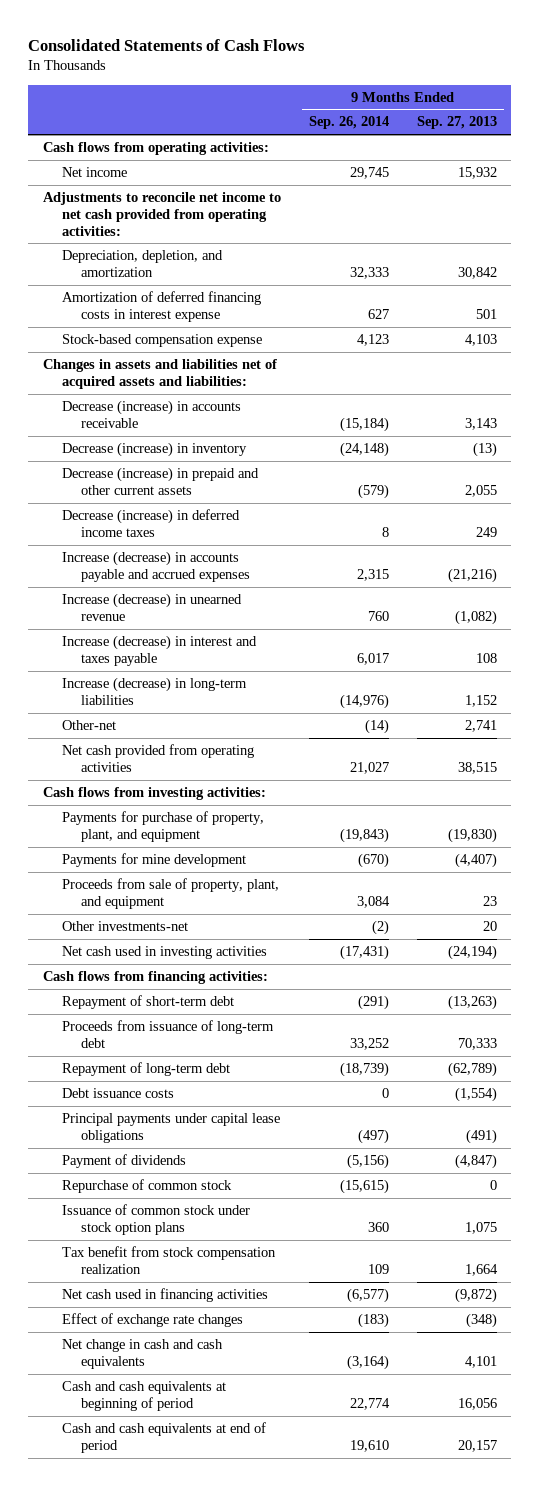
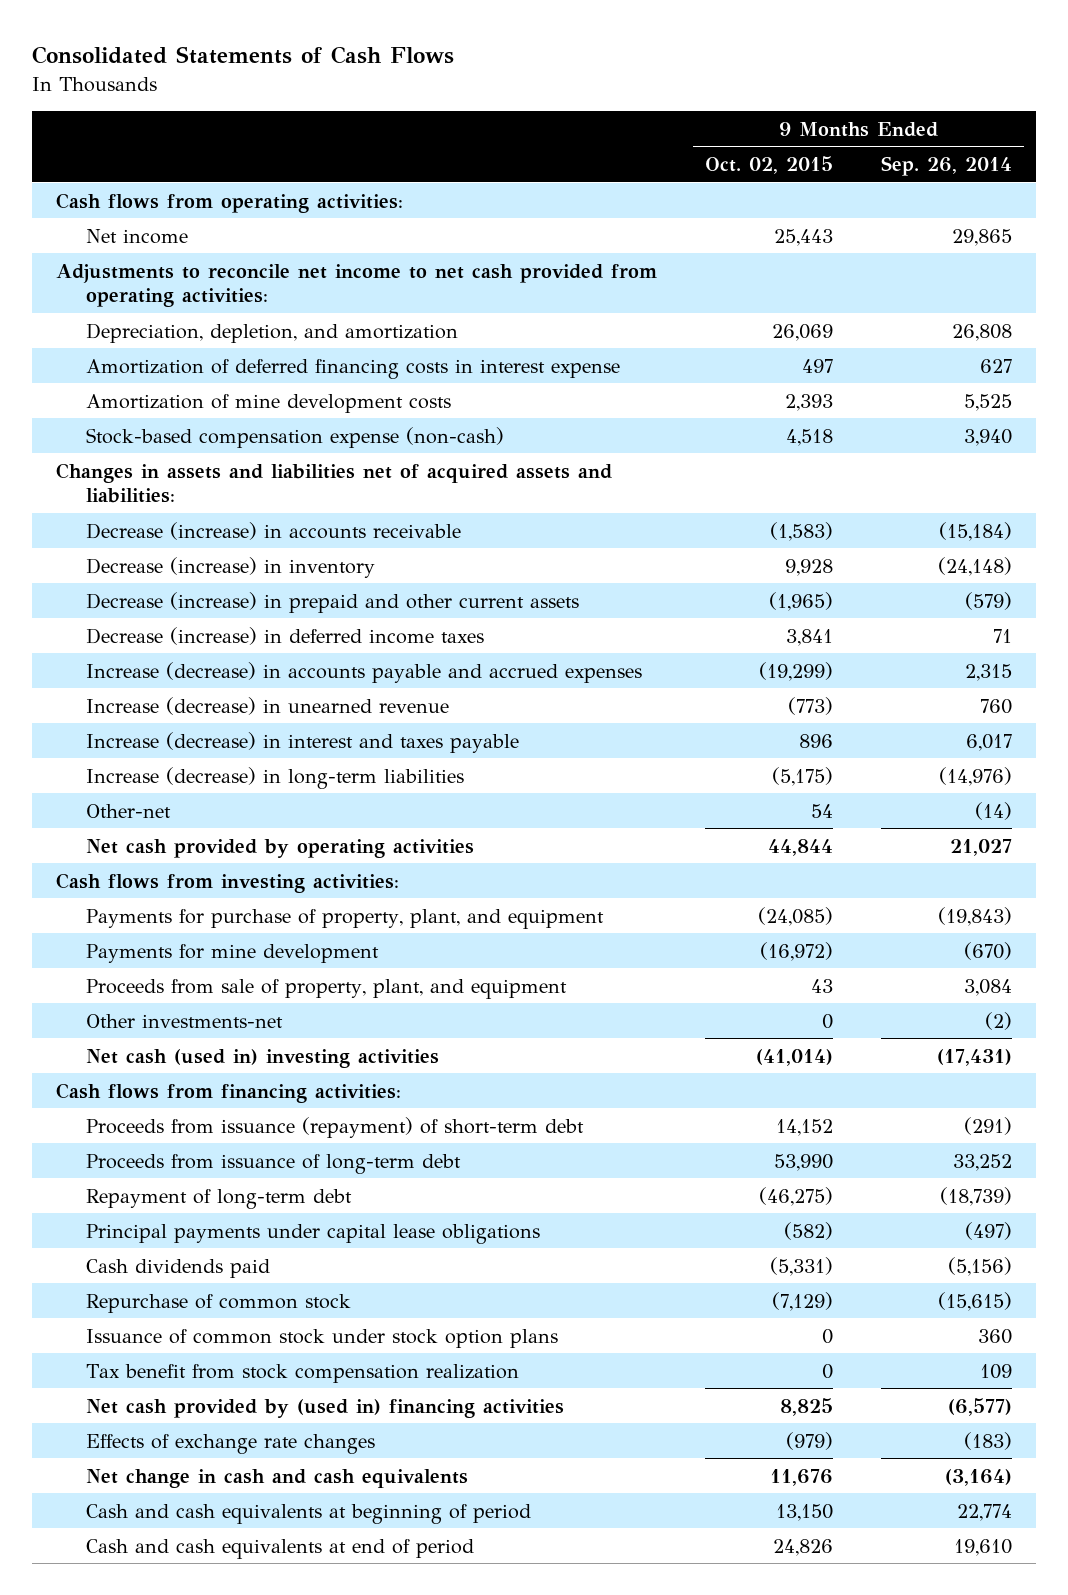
[417,116,498,130] Sep. 27, 2013 -> none
none -> [705,156,834,175] Oct. 02, 2015
[349,167,389,180] 29,745 -> [952,228,1013,246] 29,865
[349,266,389,279] 32,333 -> [952,323,1013,341] 26,808
none -> [85,393,451,413] Amortization of mine development costs
[61,334,262,348] Stock-based compensation expense -> [85,426,504,448] Stock-based compensation expense (non-cash)
[356,334,389,347] 4,123 -> [964,428,1013,446] 3,940
[381,526,389,537] 8 -> [993,628,1013,643] 71
[61,744,254,772] Net cash provided from operating activities -> [85,838,474,858] Net cash provided by operating activities
[61,946,267,960] Net cash used in investing activities -> [85,1048,439,1068] Net cash (used in) investing activities
[61,995,234,1010] Repayment of short-term debt -> [85,1116,584,1138] Proceeds from issuance (repayment) of short-term debt
[61,1088,174,1099] Debt issuance costs -> none
[61,1154,186,1169] Payment of dividends -> [85,1258,270,1278] Cash dividends paid
[61,1288,268,1303] Net cash used in financing activities -> [85,1398,564,1418] Net cash provided by (used in) financing activities
[61,1313,243,1328] Effect of exchange rate changes -> [85,1433,375,1454] Effects of exchange rate changes

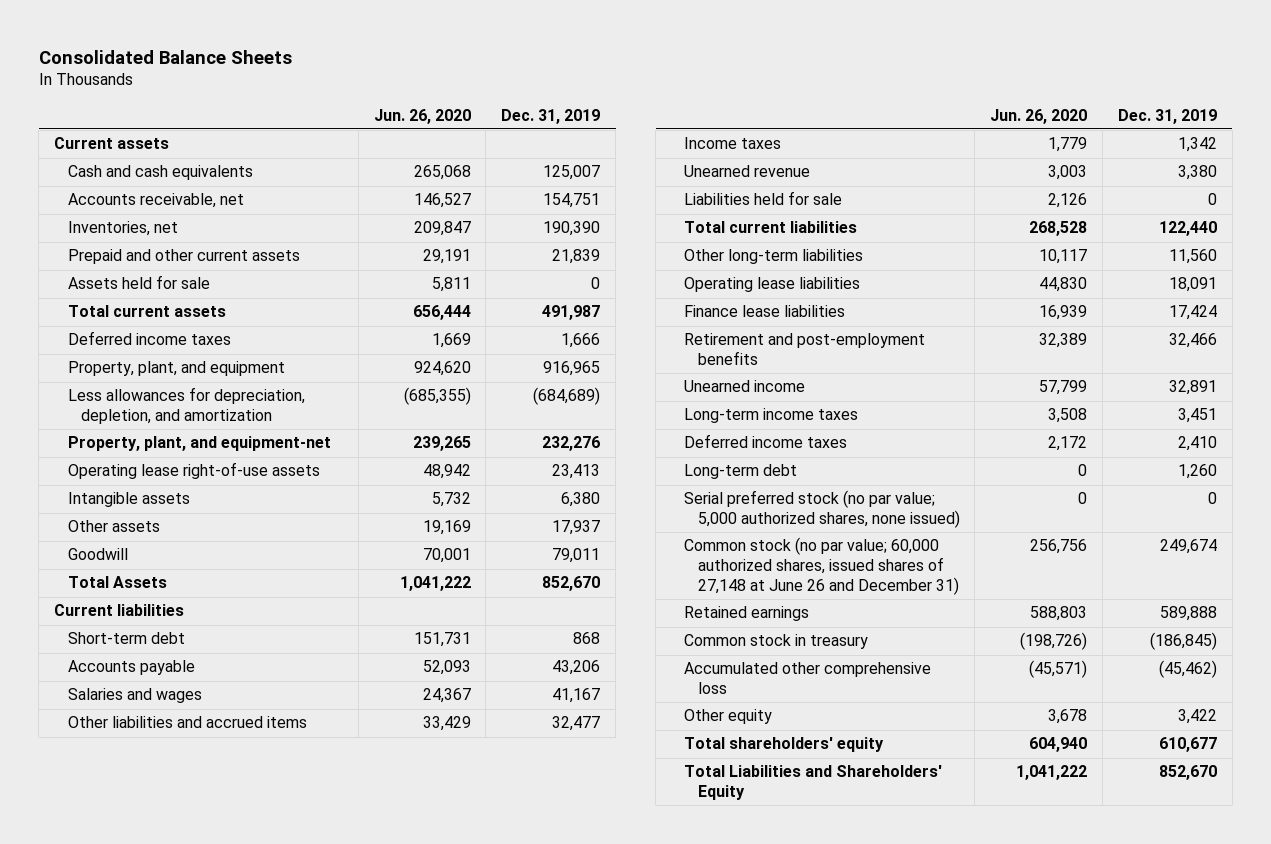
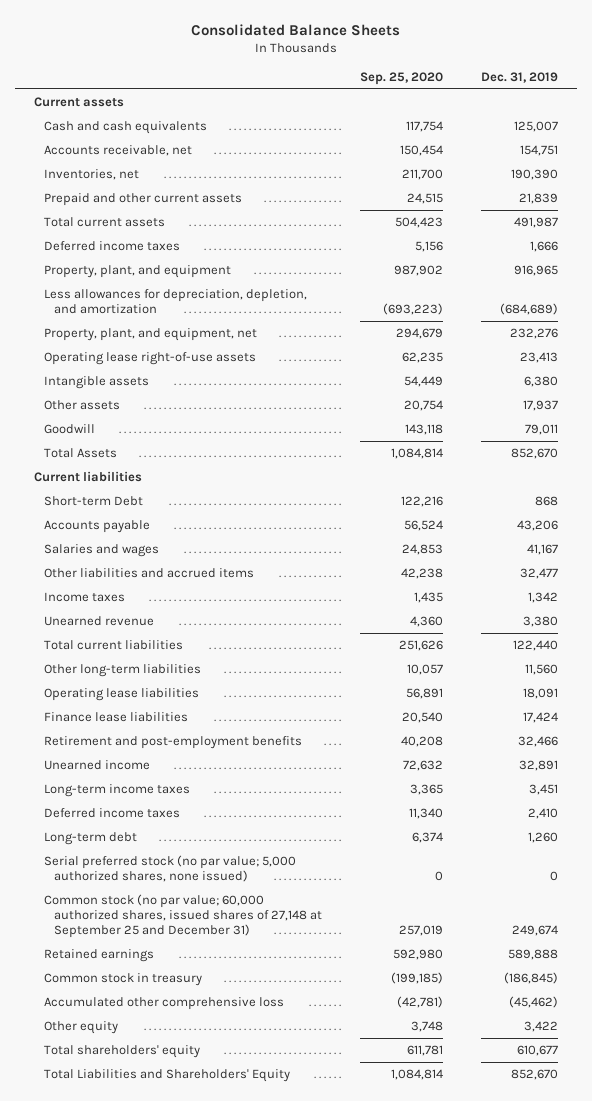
[373,108,471,124] Jun. 26, 2020 -> none
none -> [359,72,443,86] Sep. 25, 2020
[67,275,210,290] Assets held for sale -> none
[67,436,331,452] Property, plant, and equipment-net -> [43,328,257,342] Property, plant, and equipment, net
[67,632,185,645] Short-term debt -> [43,496,143,507] Short-term Debt
[684,191,843,206] Liabilities held for sale -> none
[684,537,959,595] Common stock (no par value; 60,000 authorized shares, issued shares of 27,148 at June 26 and December 31) -> [43,894,322,938] Common stock (no par value; 60,000 authorized shares, issued shares of 27,148 at September 25 and December 31)

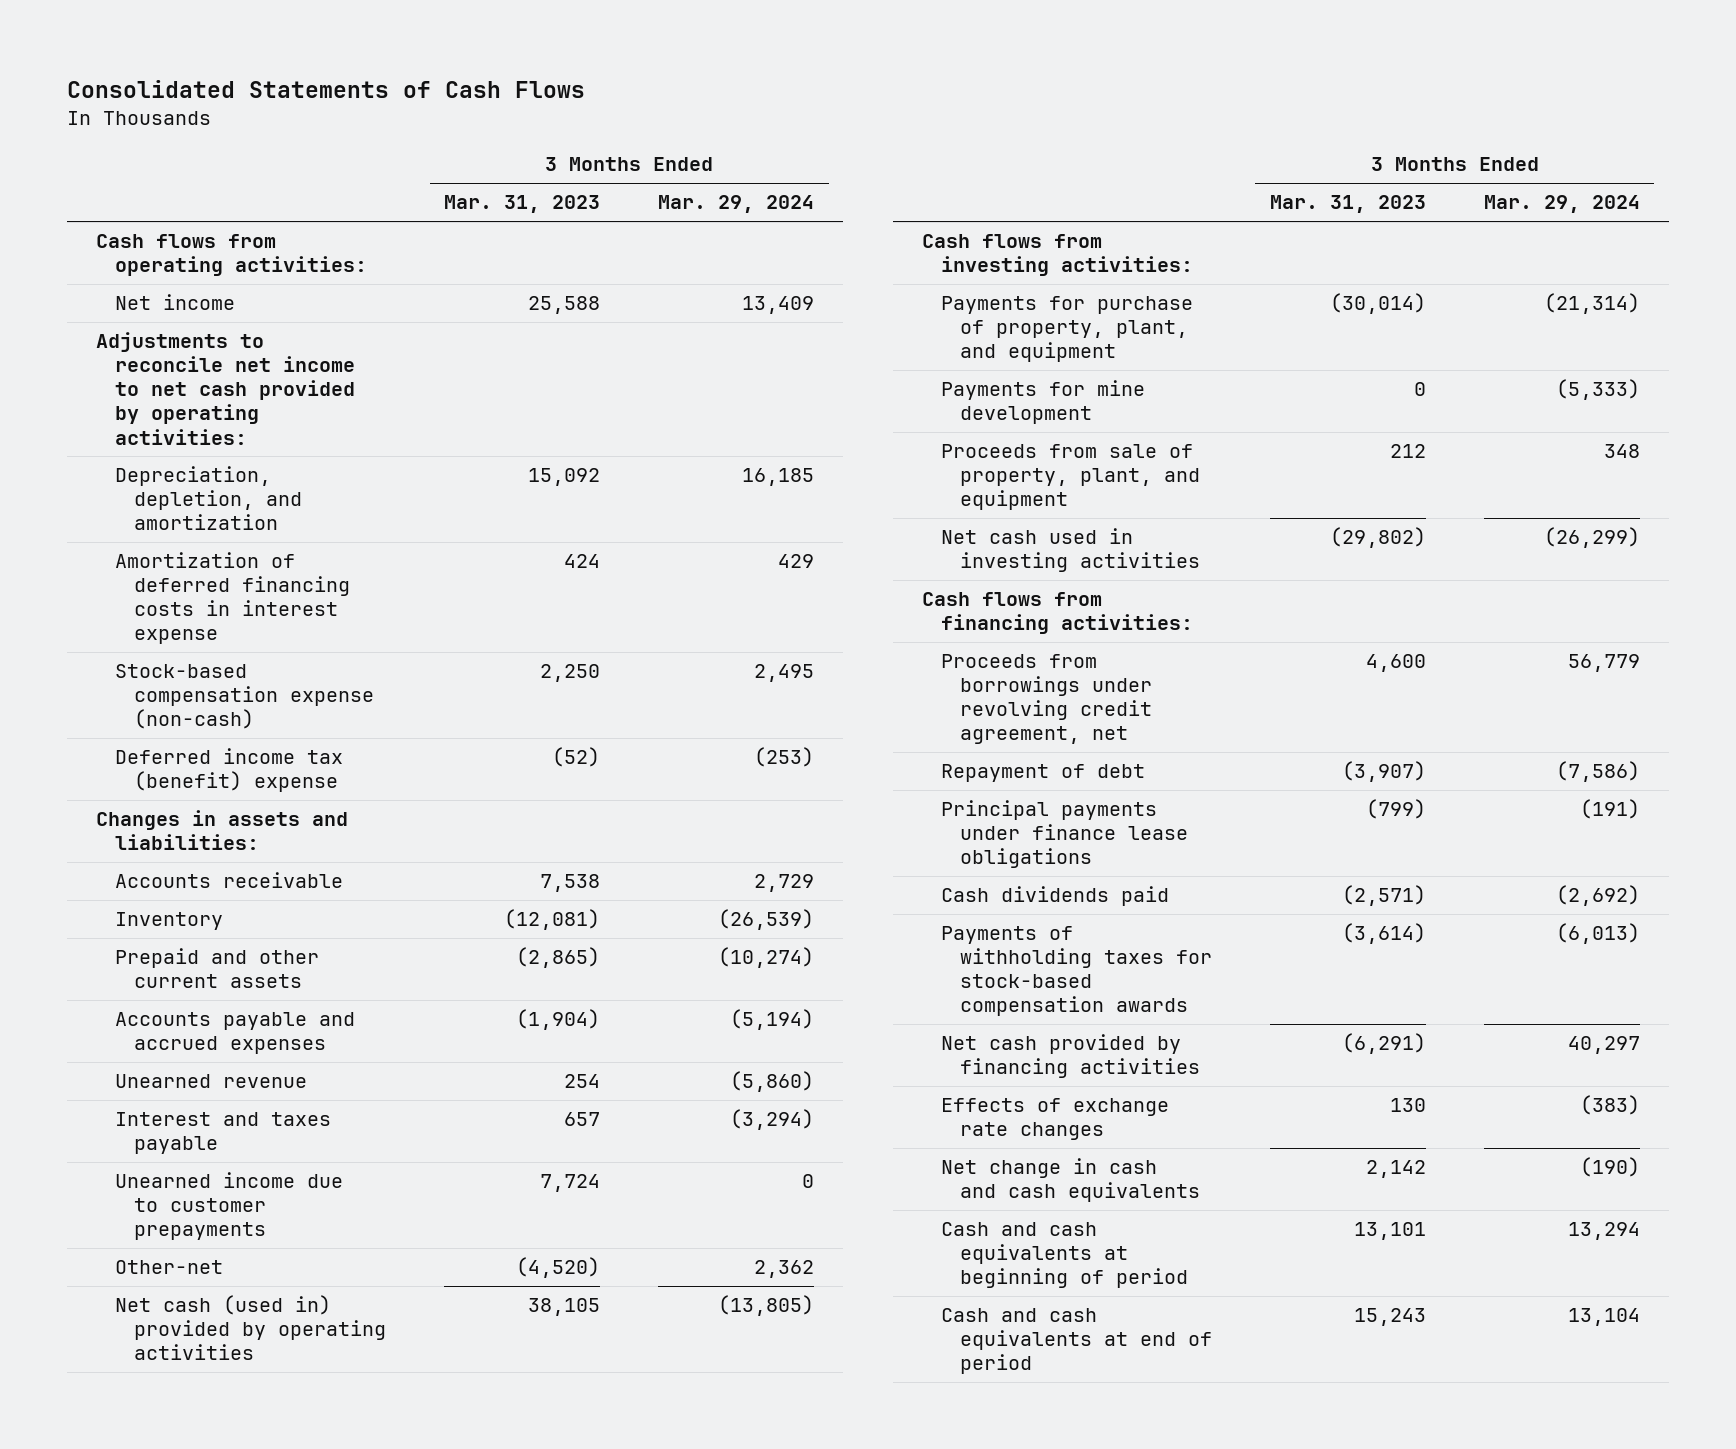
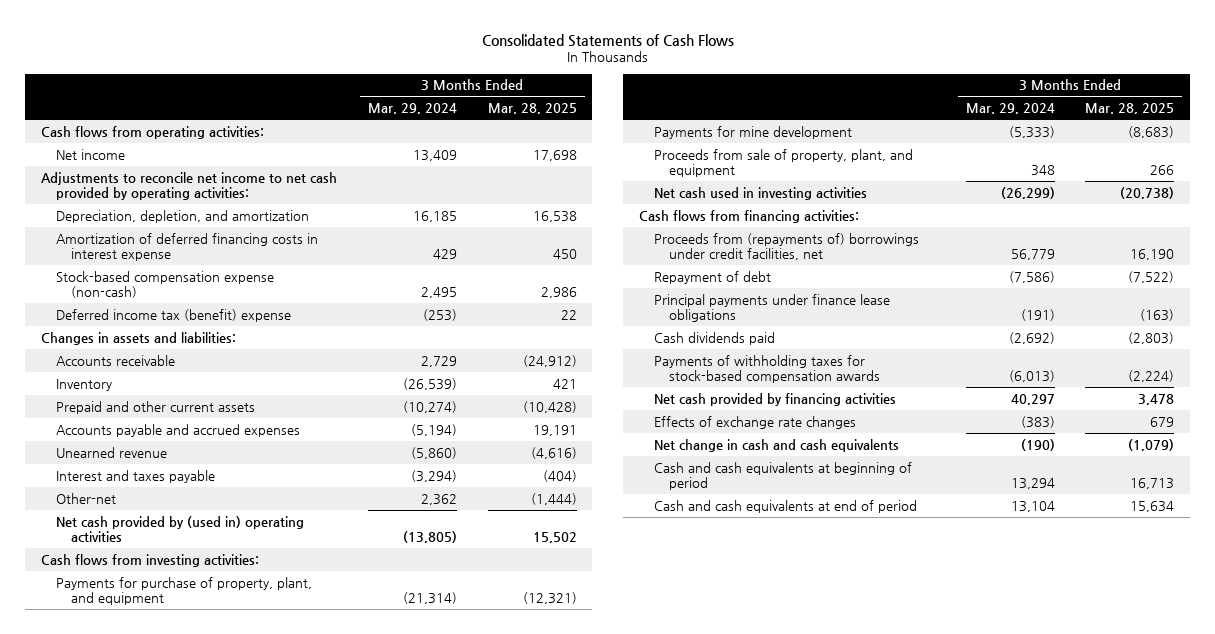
[444,195,601,214] Mar. 31, 2023 -> none
none -> [487,103,577,115] Mar. 28, 2025
[115,1172,344,1241] Unearned income due to customer prepayments -> none
[115,1295,387,1361] Net cash (used in) provided by operating activities -> [56,515,305,542] Net cash provided by (used in) operating activities
[940,654,1152,745] Proceeds from borrowings under revolving credit agreement, net -> [653,232,919,260] Proceeds from (repayments of) borrowings under credit facilities, net

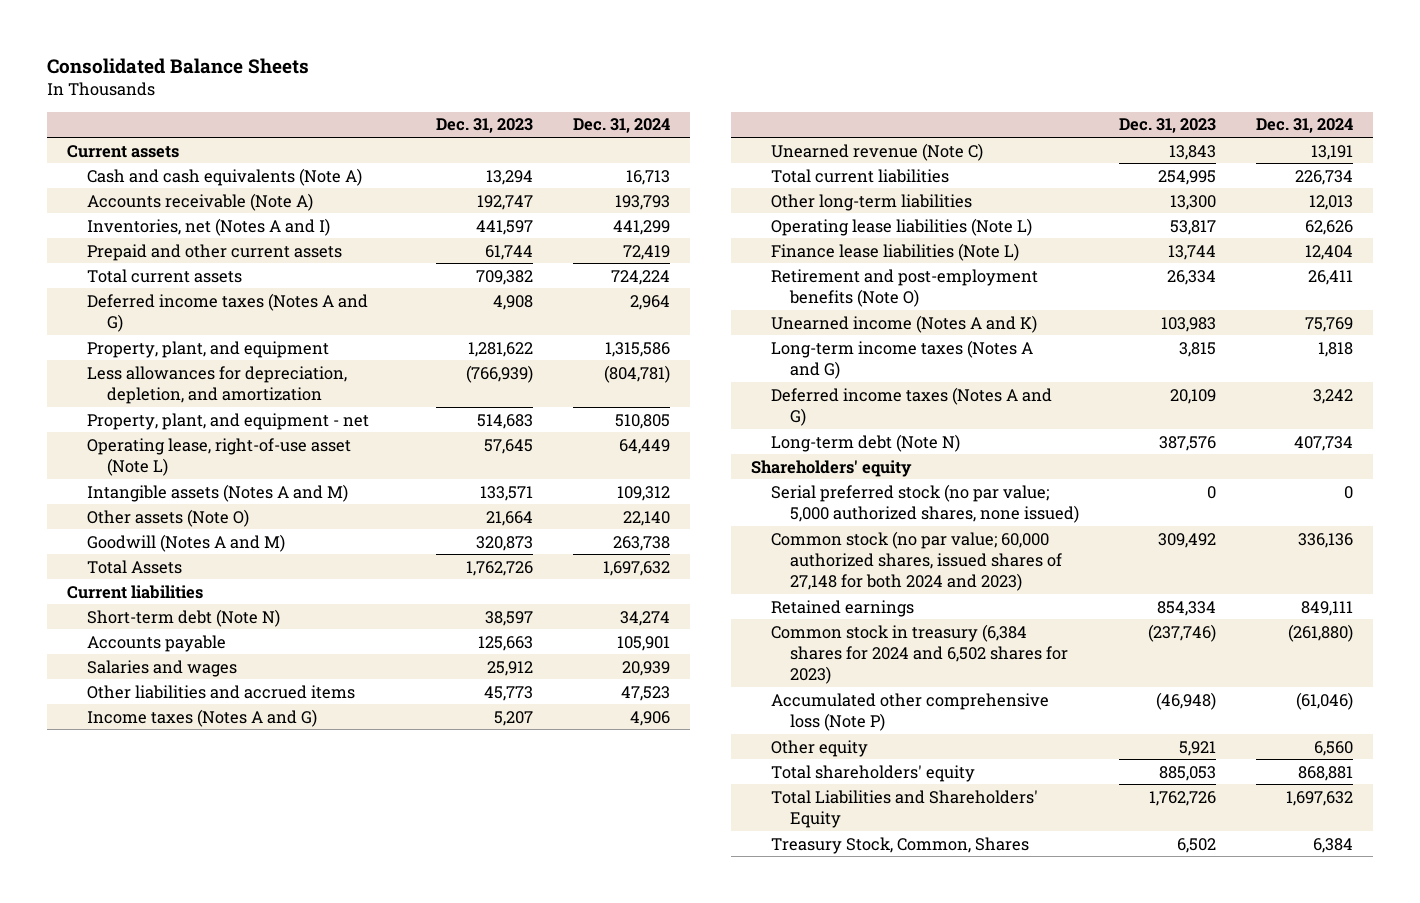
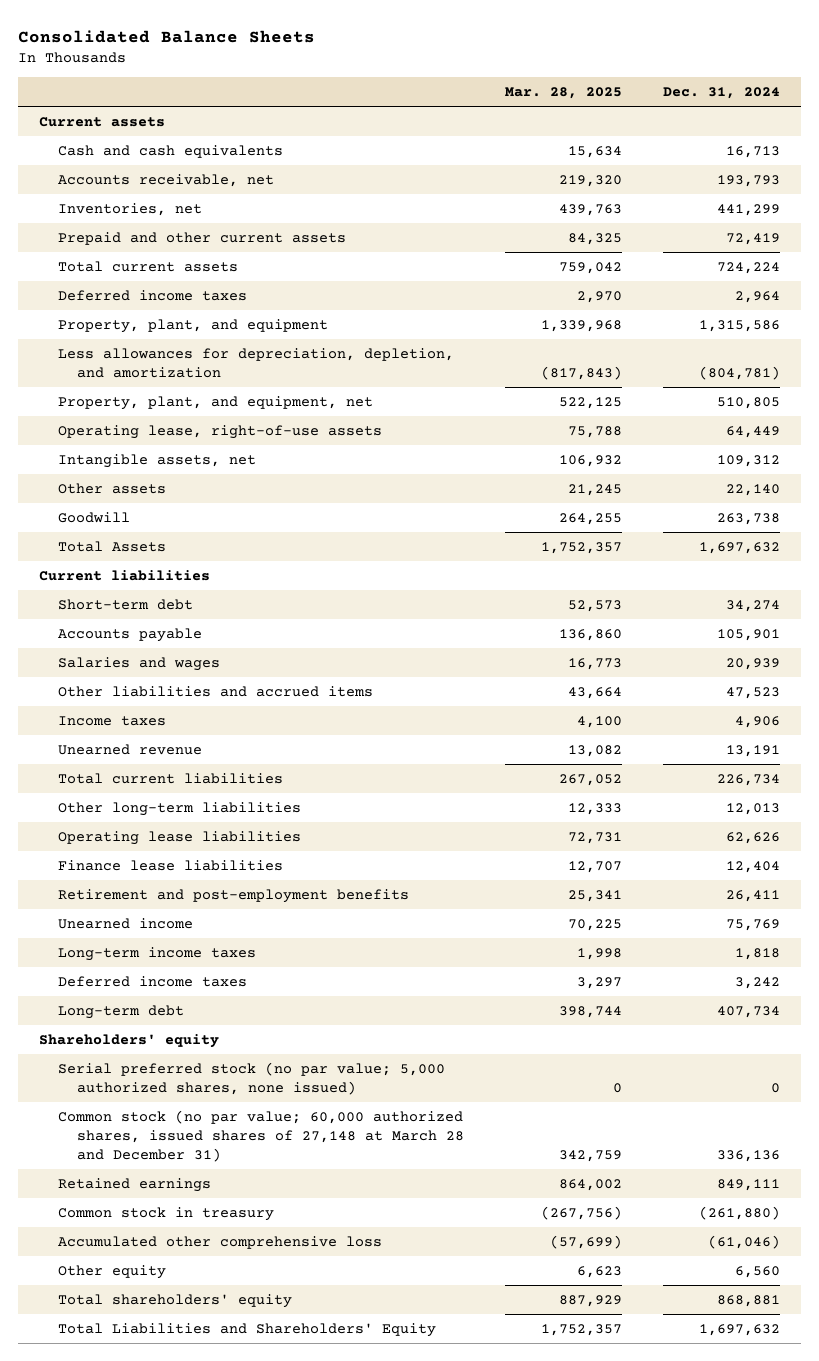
[435,118,533,134] Dec. 31, 2023 -> none
none -> [505,87,623,100] Mar. 28, 2025
[87,167,363,186] Cash and cash equivalents (Note A) -> [57,144,283,158] Cash and cash equivalents
[87,192,314,211] Accounts receivable (Note A) -> [57,173,274,187] Accounts receivable, net
[87,217,331,236] Inventories, net (Notes A and I) -> [57,202,202,216] Inventories, net
[87,292,369,333] Deferred income taxes (Notes A and G) -> [57,289,247,301] Deferred income taxes
[87,412,370,430] Property, plant, and equipment - net -> [57,395,373,410] Property, plant, and equipment, net
[87,437,352,477] Operating lease, right-of-use asset (Note L) -> [57,424,382,439] Operating lease, right-of-use assets
[87,483,349,502] Intangible assets (Notes A and M) -> [57,453,256,468] Intangible assets, net
[87,508,250,527] Other assets (Note O) -> [57,482,166,494] Other assets
[87,533,286,552] Goodwill (Notes A and M) -> [57,511,130,523] Goodwill
[87,608,281,627] Short-term debt (Note N) -> [57,598,193,610] Short-term debt
[87,708,318,727] Income taxes (Notes A and G) -> [57,715,166,726] Income taxes
[770,142,983,161] Unearned revenue (Note C) -> [57,743,202,755] Unearned revenue
[770,217,1032,236] Operating lease liabilities (Note L) -> [57,830,301,845] Operating lease liabilities
[770,242,1019,261] Finance lease liabilities (Note L) -> [57,859,283,871] Finance lease liabilities
[770,268,1038,308] Retirement and post-employment benefits (Note O) -> [57,888,409,903] Retirement and post-employment benefits
[770,314,1037,333] Unearned income (Notes A and K) -> [57,917,193,929] Unearned income
[770,339,1033,380] Long-term income taxes (Notes A and G) -> [57,946,256,961] Long-term income taxes
[770,386,1052,427] Deferred income taxes (Notes A and G) -> [57,975,247,987] Deferred income taxes
[770,433,960,452] Long-term debt (Note N) -> [57,1004,184,1019] Long-term debt
[770,530,1063,592] Common stock (no par value; 60,000 authorized shares, issued shares of 27,148 for both 2024 and 2023) -> [57,1109,464,1162] Common stock (no par value; 60,000 authorized shares, issued shares of 27,148 at March 28 and December 31)
[770,623,1069,685] Common stock in treasury (6,384 shares for 2024 and 6,502 shares for 2023) -> [57,1206,274,1221] Common stock in treasury
[770,692,1049,732] Accumulated other comprehensive loss (Note P) -> [57,1235,382,1249] Accumulated other comprehensive loss
[770,836,1029,854] Treasury Stock, Common, Shares -> none

